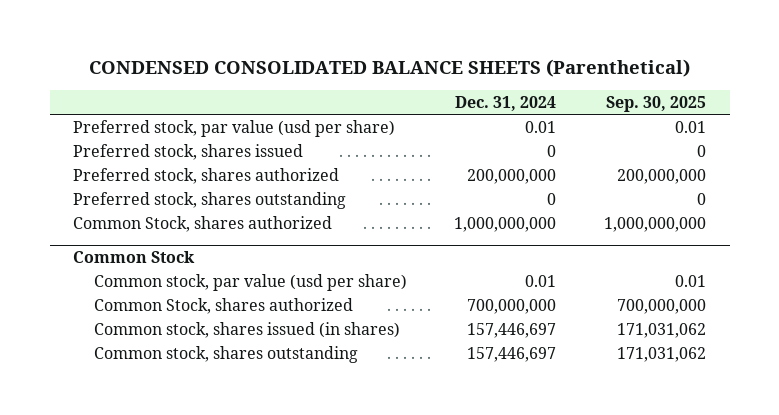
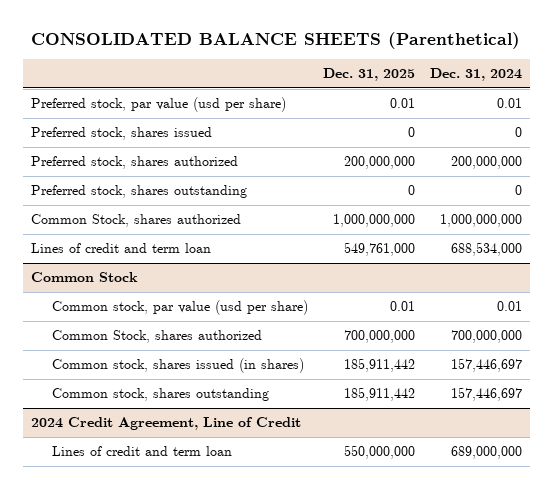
[88,59,690,78] CONDENSED CONSOLIDATED BALANCE SHEETS (Parenthetical) -> [31,31,521,49] CONSOLIDATED BALANCE SHEETS (Parenthetical)
[605,95,706,112] Sep. 30, 2025 -> none
none -> [323,68,416,82] Dec. 31, 2025
none -> [30,243,211,254] Lines of credit and term loan
none -> [30,417,301,431] 2024 Credit Agreement, Line of Credit
none -> [51,446,232,457] Lines of credit and term loan

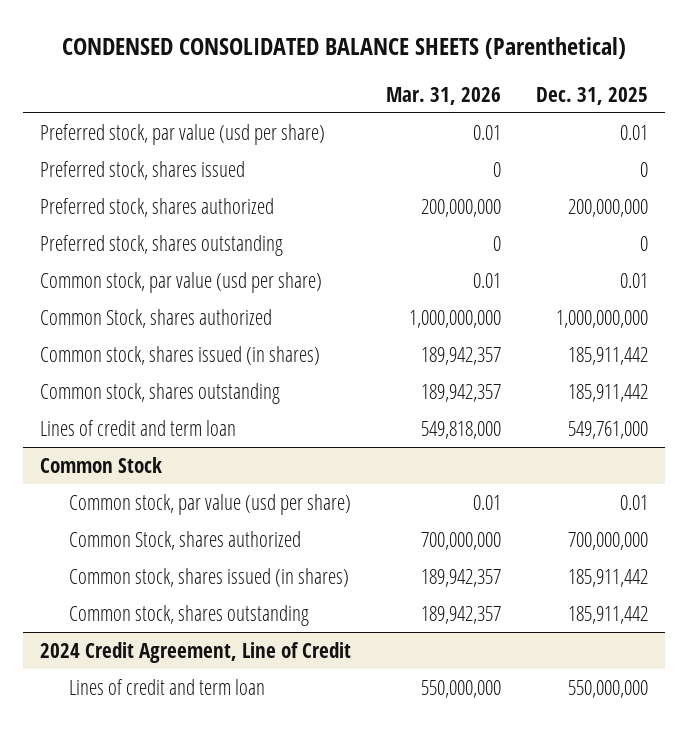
[31,31,521,49] CONSOLIDATED BALANCE SHEETS (Parenthetical) -> [61,37,626,60] CONDENSED CONSOLIDATED BALANCE SHEETS (Parenthetical)
[430,68,523,82] Dec. 31, 2024 -> none
none -> [385,86,501,105] Mar. 31, 2026
none -> [39,271,322,293] Common stock, par value (usd per share)
none -> [39,345,320,365] Common stock, shares issued (in shares)
none -> [39,382,280,404] Common stock, shares outstanding

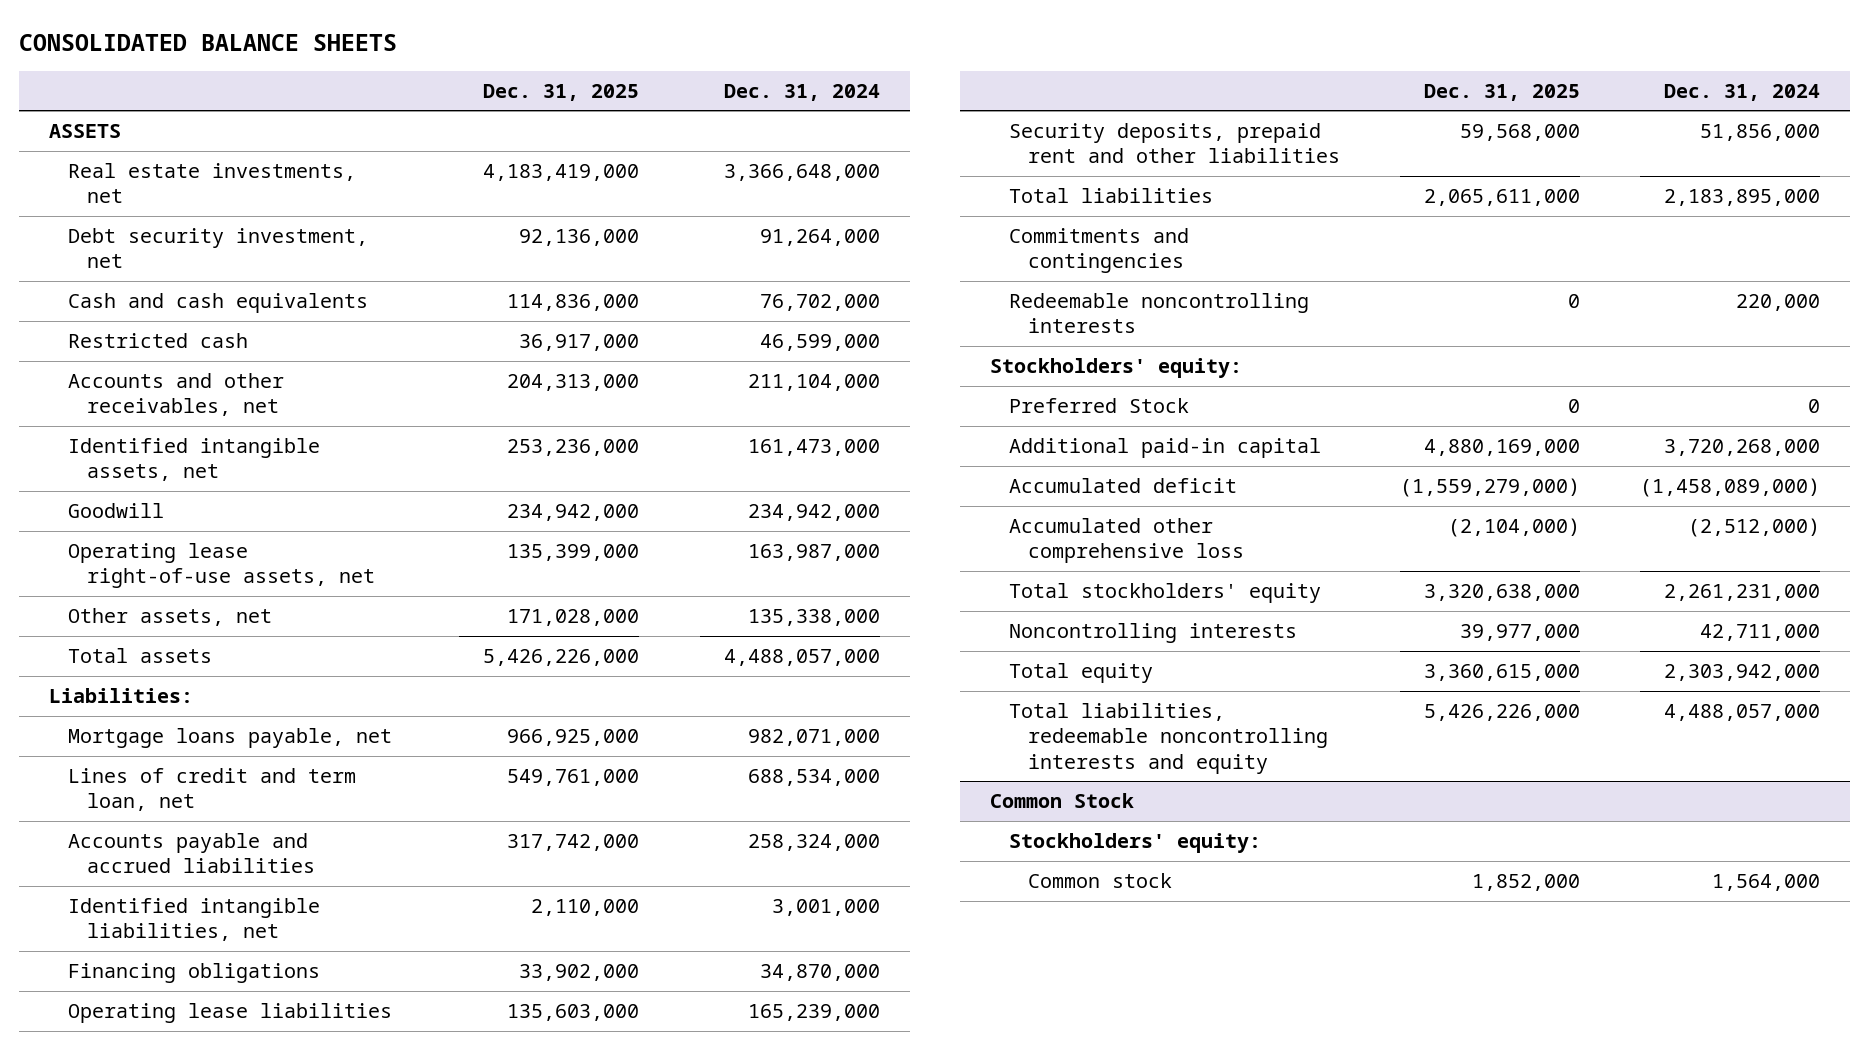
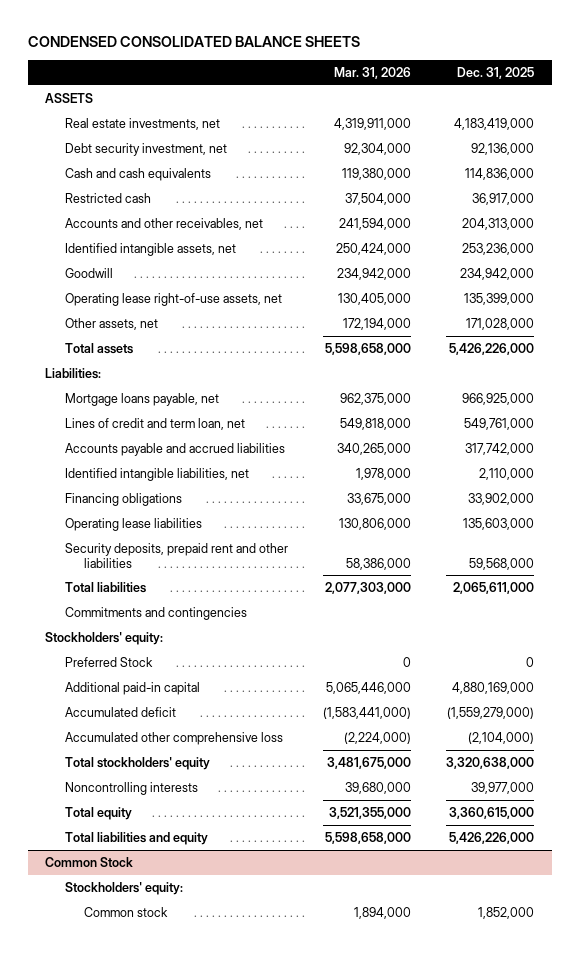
[19,33,398,51] CONSOLIDATED BALANCE SHEETS -> [27,36,360,48] CONDENSED CONSOLIDATED BALANCE SHEETS
[723,83,880,101] Dec. 31, 2024 -> none
none -> [334,66,412,79] Mar. 31, 2026
[1008,292,1309,334] Redeemable noncontrolling interests -> none
[1008,702,1328,774] Total liabilities, redeemable noncontrolling interests and equity -> [64,831,208,845] Total liabilities and equity

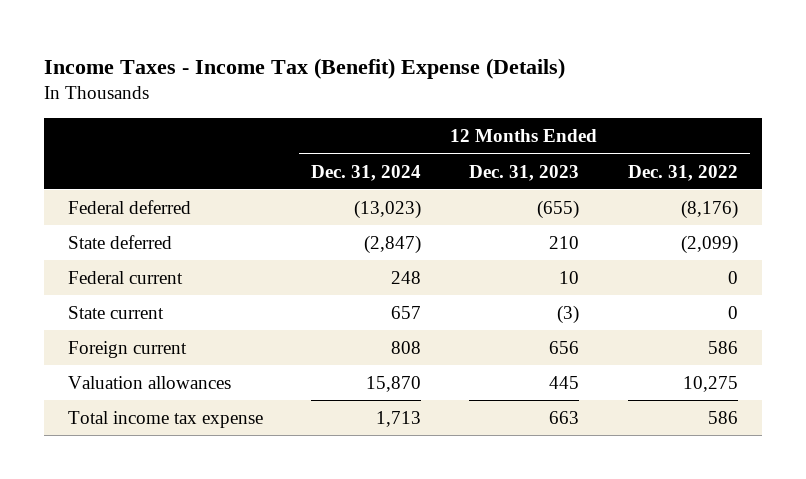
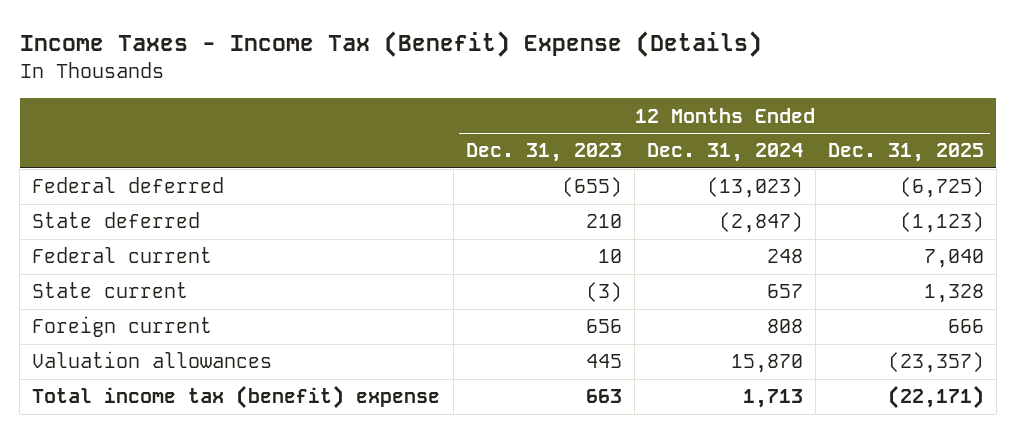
[627,164,738,181] Dec. 31, 2022 -> none
none -> [827,143,984,163] Dec. 31, 2025
[67,410,263,428] Total income tax expense -> [32,385,441,410] Total income tax (benefit) expense

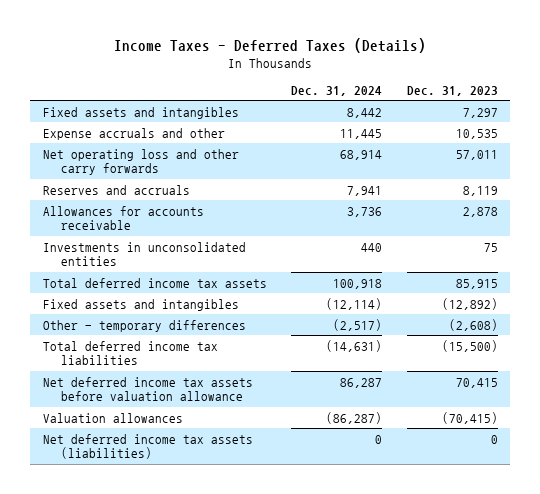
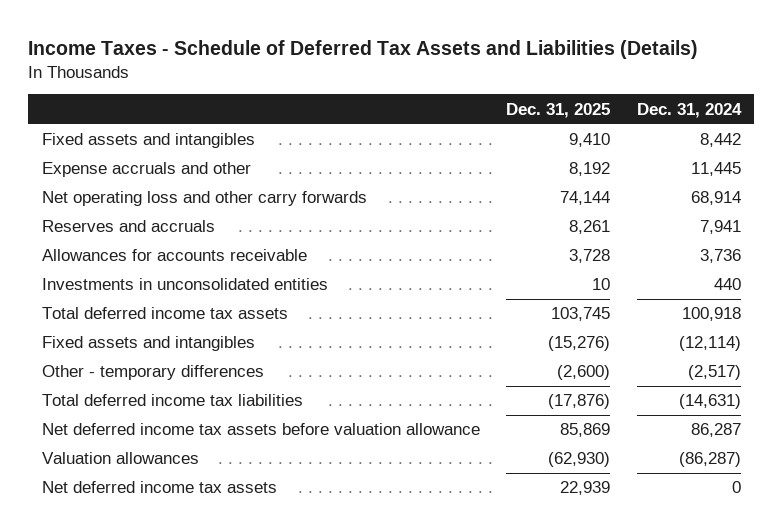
[114,37,427,53] Income Taxes - Deferred Taxes (Details) -> [28,39,699,59] Income Taxes - Schedule of Deferred Tax Assets and Liabilities (Details)
[406,85,498,96] Dec. 31, 2023 -> none
none -> [506,102,611,118] Dec. 31, 2025
[42,433,253,460] Net deferred income tax assets (liabilities) -> [41,481,277,494] Net deferred income tax assets

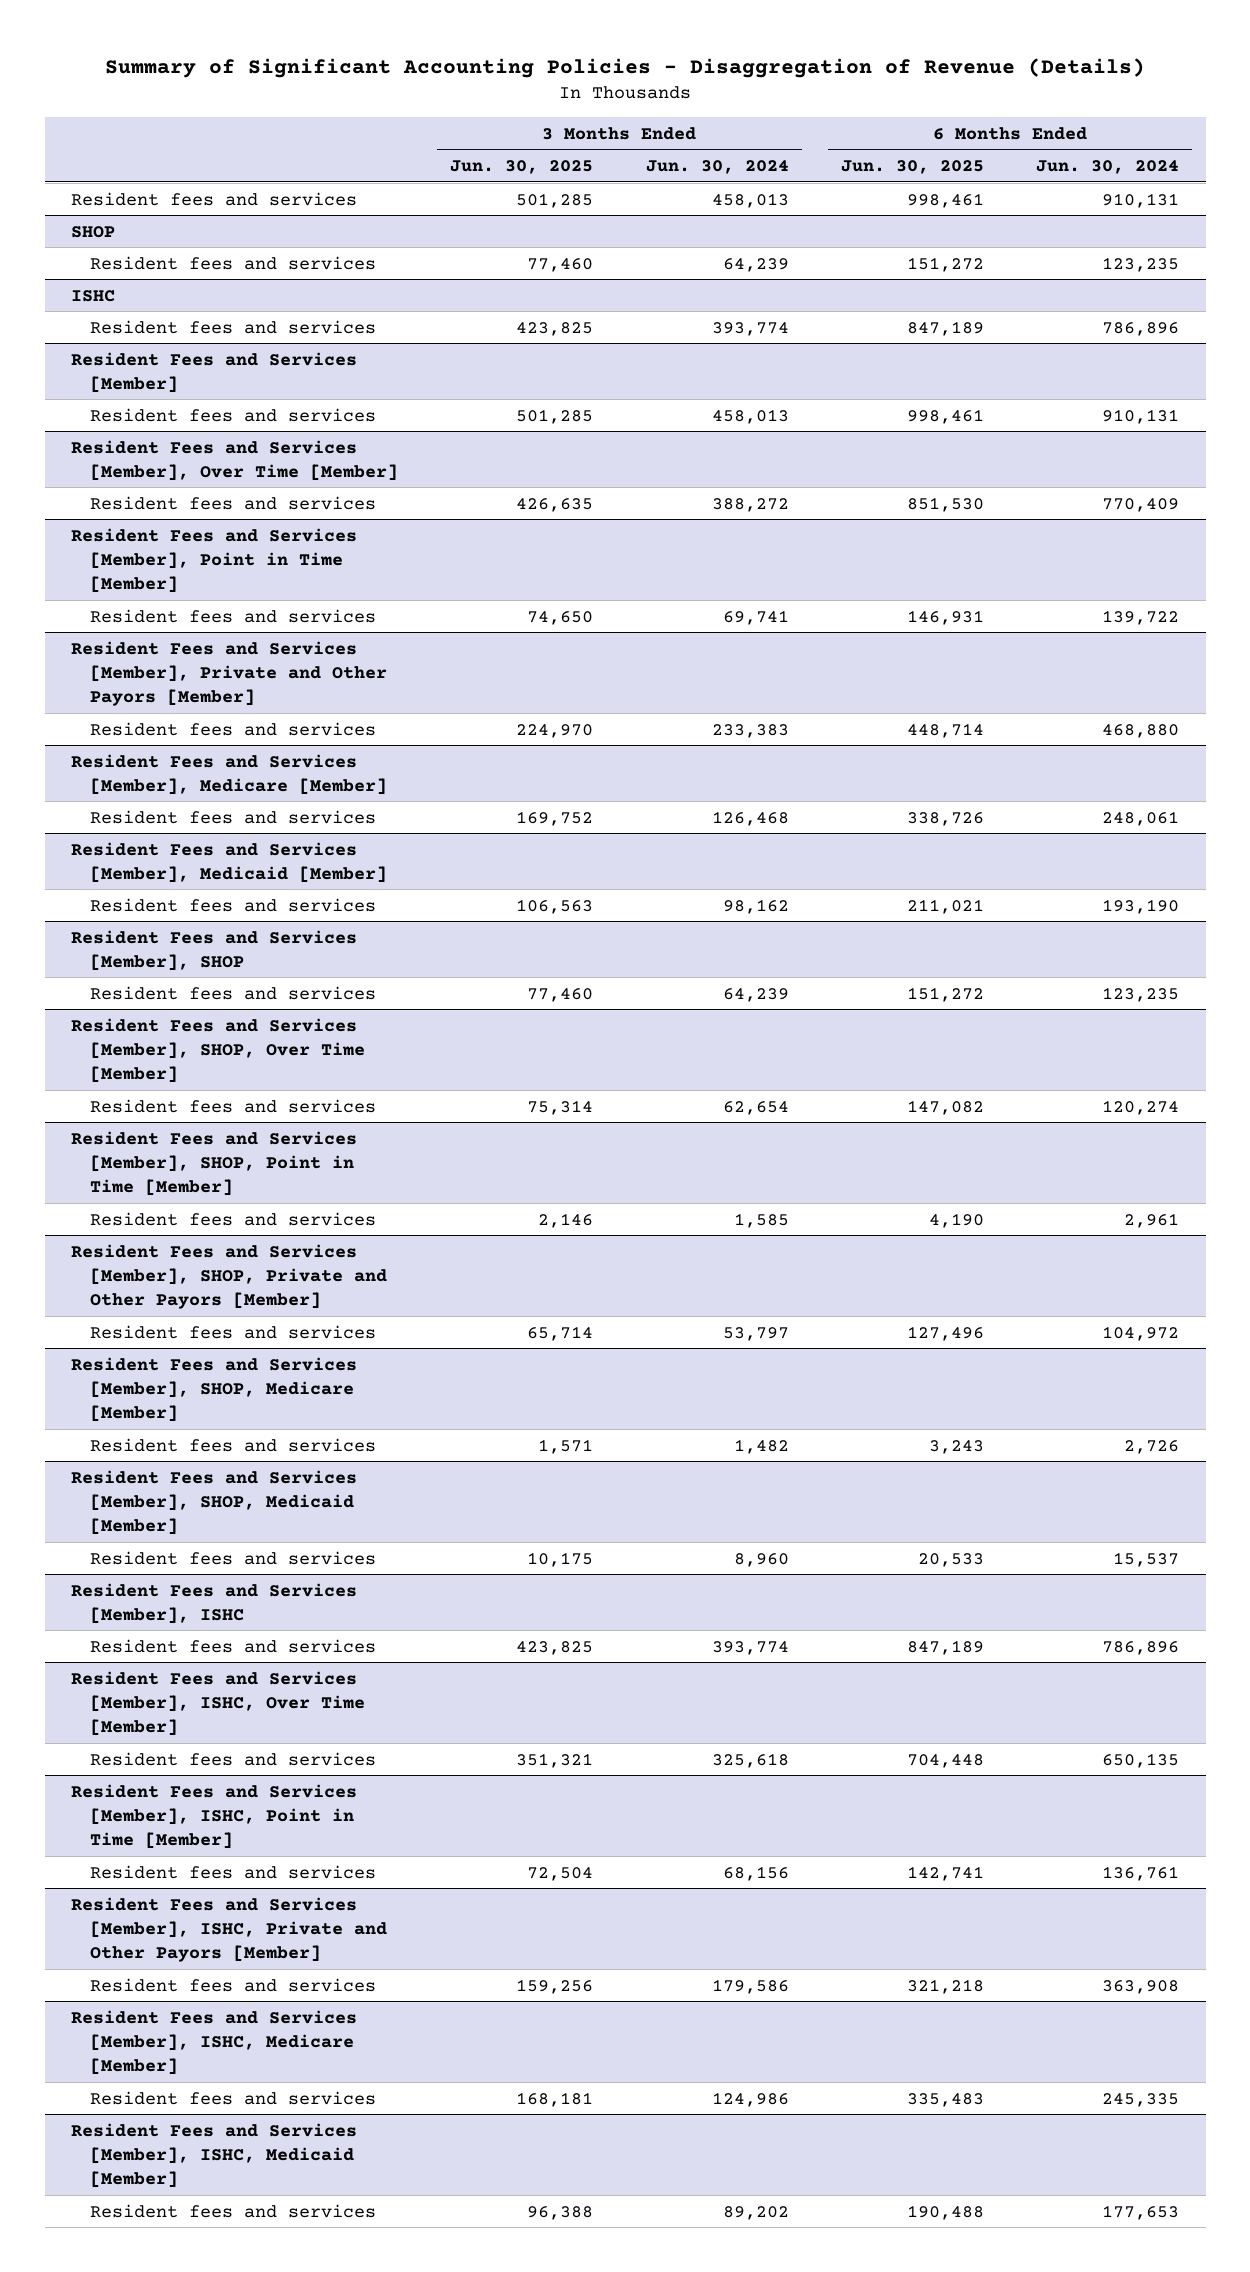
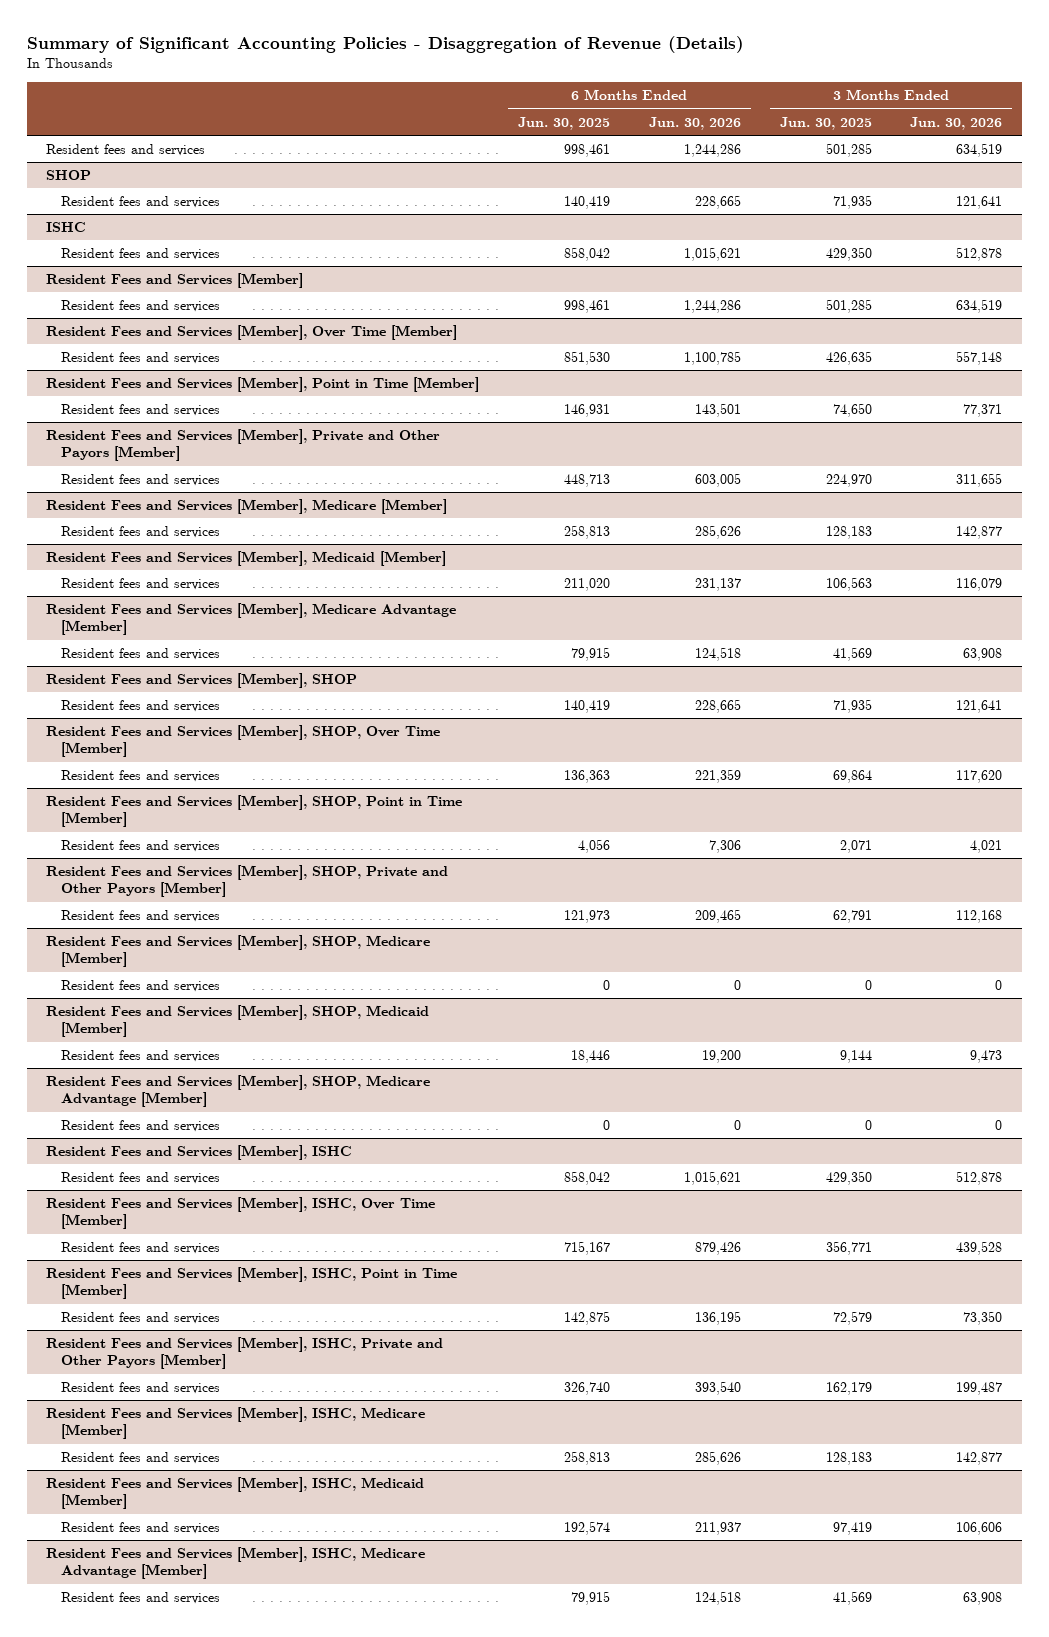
[645,160,789,175] Jun. 30, 2024 -> none
[1036,160,1180,175] Jun. 30, 2024 -> none
none -> [648,116,741,130] Jun. 30, 2026
none -> [910,116,1003,130] Jun. 30, 2026
[527,257,594,272] 77,460 -> [832,195,872,210] 71,935
[906,256,984,272] 151,272 -> [564,196,611,210] 140,419
[516,321,594,336] 423,825 -> [825,247,872,262] 429,350
[906,320,984,336] 847,189 -> [564,247,611,262] 858,042
[906,722,984,738] 448,714 -> [564,474,611,488] 448,713
[516,810,594,826] 169,752 -> [825,526,872,540] 128,183
[906,811,984,826] 338,726 -> [564,525,611,540] 258,813
[906,898,984,914] 211,021 -> [564,578,611,592] 211,020
none -> [46,603,457,636] Resident Fees and Services [Member], Medicare Advantage [Member]
none -> [61,648,221,661] Resident fees and services
[527,987,594,1002] 77,460 -> [832,699,872,714] 71,935
[906,986,984,1002] 151,272 -> [564,700,611,714] 140,419
[527,1099,594,1115] 75,314 -> [832,770,872,784] 69,864
[906,1099,984,1115] 147,082 -> [564,770,611,784] 136,363
[538,1212,594,1228] 2,146 -> [839,840,872,854] 2,071
[928,1212,984,1228] 4,190 -> [578,839,611,854] 4,056
[527,1325,594,1341] 65,714 -> [832,910,872,924] 62,791
[906,1325,984,1341] 127,496 -> [564,910,611,924] 121,973
[538,1438,594,1454] 1,571 -> [864,980,872,991] 0
[928,1439,984,1454] 3,243 -> [603,980,611,991] 0
[527,1551,594,1567] 10,175 -> [839,1050,872,1064] 9,144
[917,1552,984,1567] 20,533 -> [571,1050,611,1064] 18,446
none -> [46,1075,431,1108] Resident Fees and Services [Member], SHOP, Medicare Advantage [Member]
none -> [61,1120,221,1133] Resident fees and services
[516,1640,594,1655] 423,825 -> [825,1171,872,1186] 429,350
[906,1639,984,1655] 847,189 -> [564,1171,611,1186] 858,042
[516,1752,594,1768] 351,321 -> [825,1241,872,1256] 356,771
[906,1753,984,1768] 704,448 -> [564,1241,611,1256] 715,167
[527,1866,594,1881] 72,504 -> [832,1311,872,1326] 72,579
[906,1865,984,1881] 142,741 -> [564,1311,611,1326] 142,875
[516,1978,594,1994] 159,256 -> [825,1382,872,1396] 162,179
[906,1978,984,1994] 321,218 -> [564,1382,611,1396] 326,740
[516,2091,594,2107] 168,181 -> [825,1452,872,1466] 128,183
[906,2092,984,2107] 335,483 -> [564,1451,611,1466] 258,813
[527,2205,594,2220] 96,388 -> [832,1522,872,1536] 97,419
[906,2204,984,2220] 190,488 -> [564,1521,611,1536] 192,574
none -> [46,1547,426,1580] Resident Fees and Services [Member], ISHC, Medicare Advantage [Member]
none -> [61,1592,221,1605] Resident fees and services

